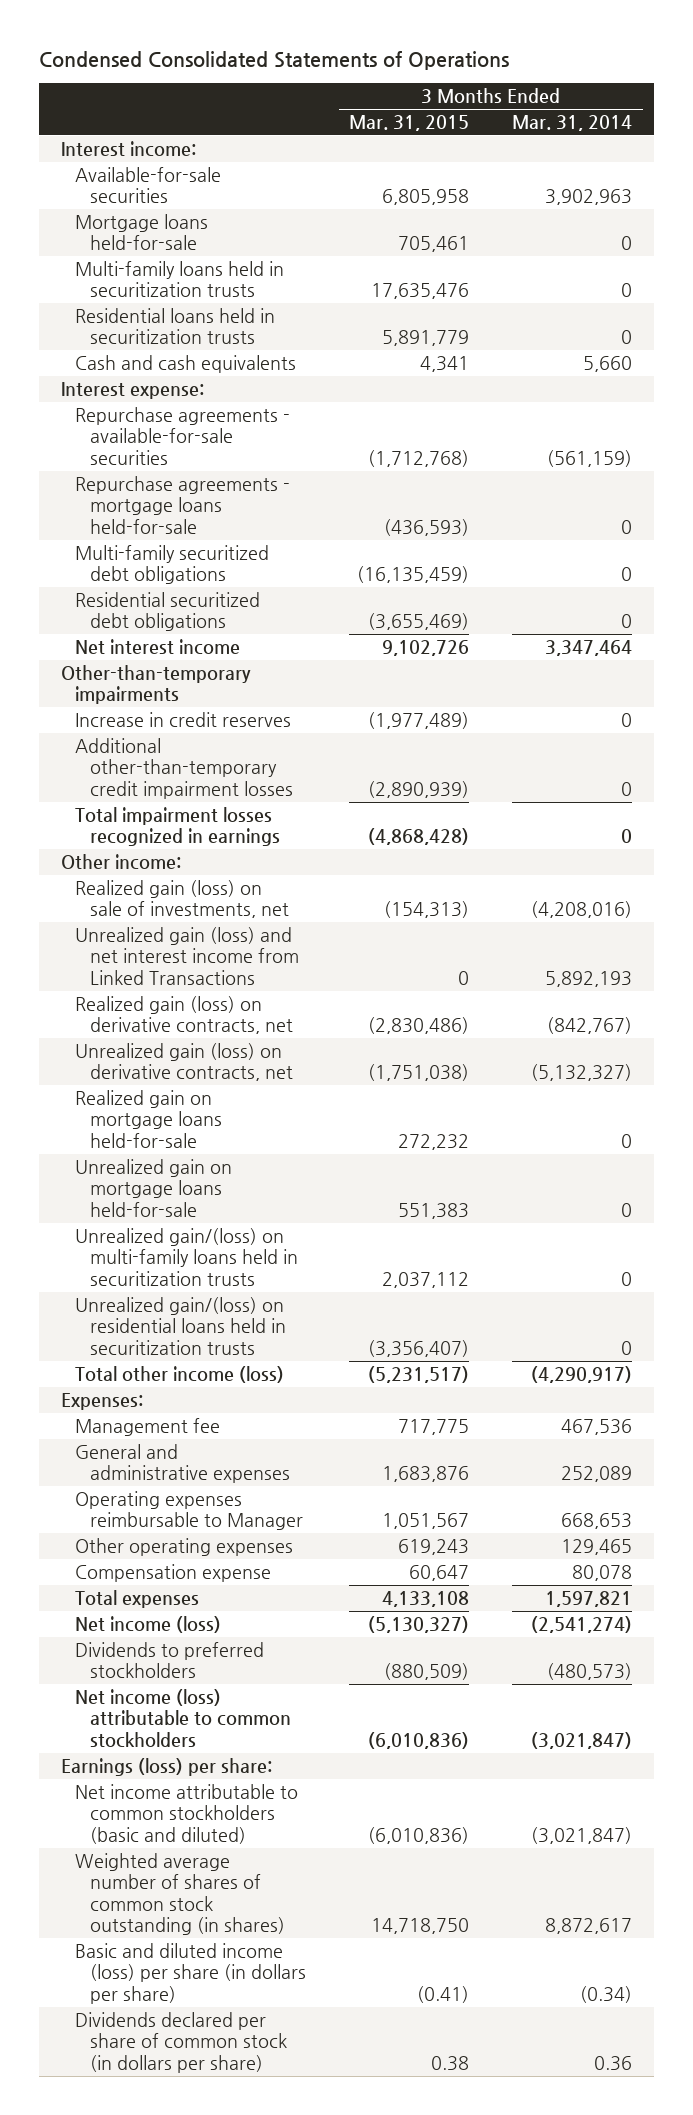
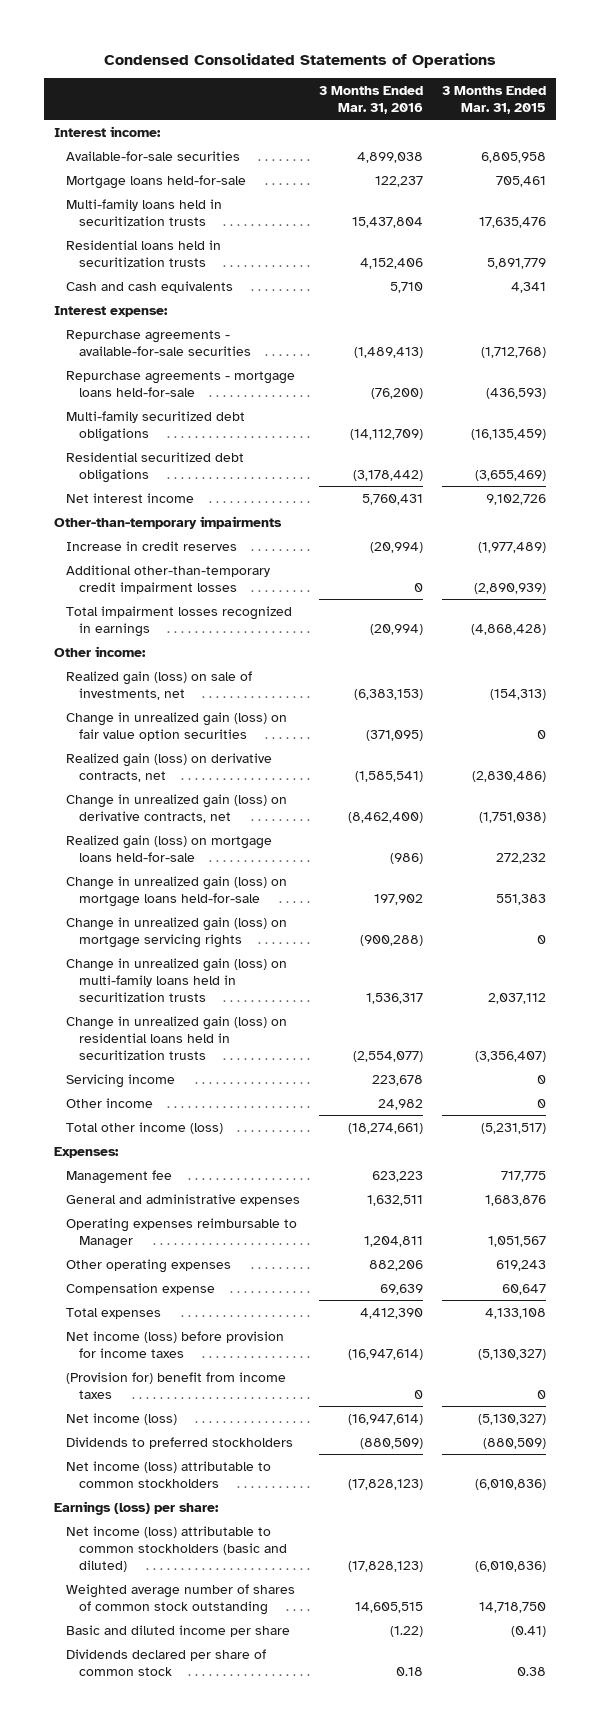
[512,115,633,132] Mar. 31, 2014 -> none
none -> [319,85,424,114] 3 Months Ended Mar. 31, 2016
[75,926,300,985] Unrealized gain (loss) and net interest income from Linked Transactions -> none
none -> [66,711,288,741] Change in unrealized gain (loss) on fair value option securities
[75,1042,294,1082] Unrealized gain (loss) on derivative contracts, net -> [66,793,288,823] Change in unrealized gain (loss) on derivative contracts, net
[75,1089,223,1148] Realized gain on mortgage loans held-for-sale -> [66,834,273,862] Realized gain (loss) on mortgage loans held-for-sale
[75,1158,233,1217] Unrealized gain on mortgage loans held-for-sale -> [66,875,288,907] Change in unrealized gain (loss) on mortgage loans held-for-sale
none -> [66,916,288,948] Change in unrealized gain (loss) on mortgage servicing rights
[75,1227,299,1286] Unrealized gain/(loss) on multi-family loans held in securitization trusts -> [66,957,288,1002] Change in unrealized gain (loss) on multi-family loans held in securitization trusts
[75,1296,287,1355] Unrealized gain/(loss) on residential loans held in securitization trusts -> [66,1015,288,1060] Change in unrealized gain (loss) on residential loans held in securitization trusts
none -> [66,1073,176,1088] Servicing income
none -> [66,1097,154,1108] Other income
none -> [66,1330,285,1358] Net income (loss) before provision for income taxes
none -> [66,1371,287,1399] (Provision for) benefit from income taxes
[75,1783,299,1844] Net income attributable to common stockholders (basic and diluted) -> [66,1525,287,1572] Net income (loss) attributable to common stockholders (basic and diluted)
[75,1852,286,1936] Weighted average number of shares of common stock outstanding (in shares) -> [66,1583,296,1615] Weighted average number of shares of common stock outstanding
[75,1942,307,2004] Basic and diluted income (loss) per share (in dollars per share) -> [66,1624,291,1637] Basic and diluted income per share
[75,2011,288,2073] Dividends declared per share of common stock (in dollars per share) -> [66,1648,267,1676] Dividends declared per share of common stock

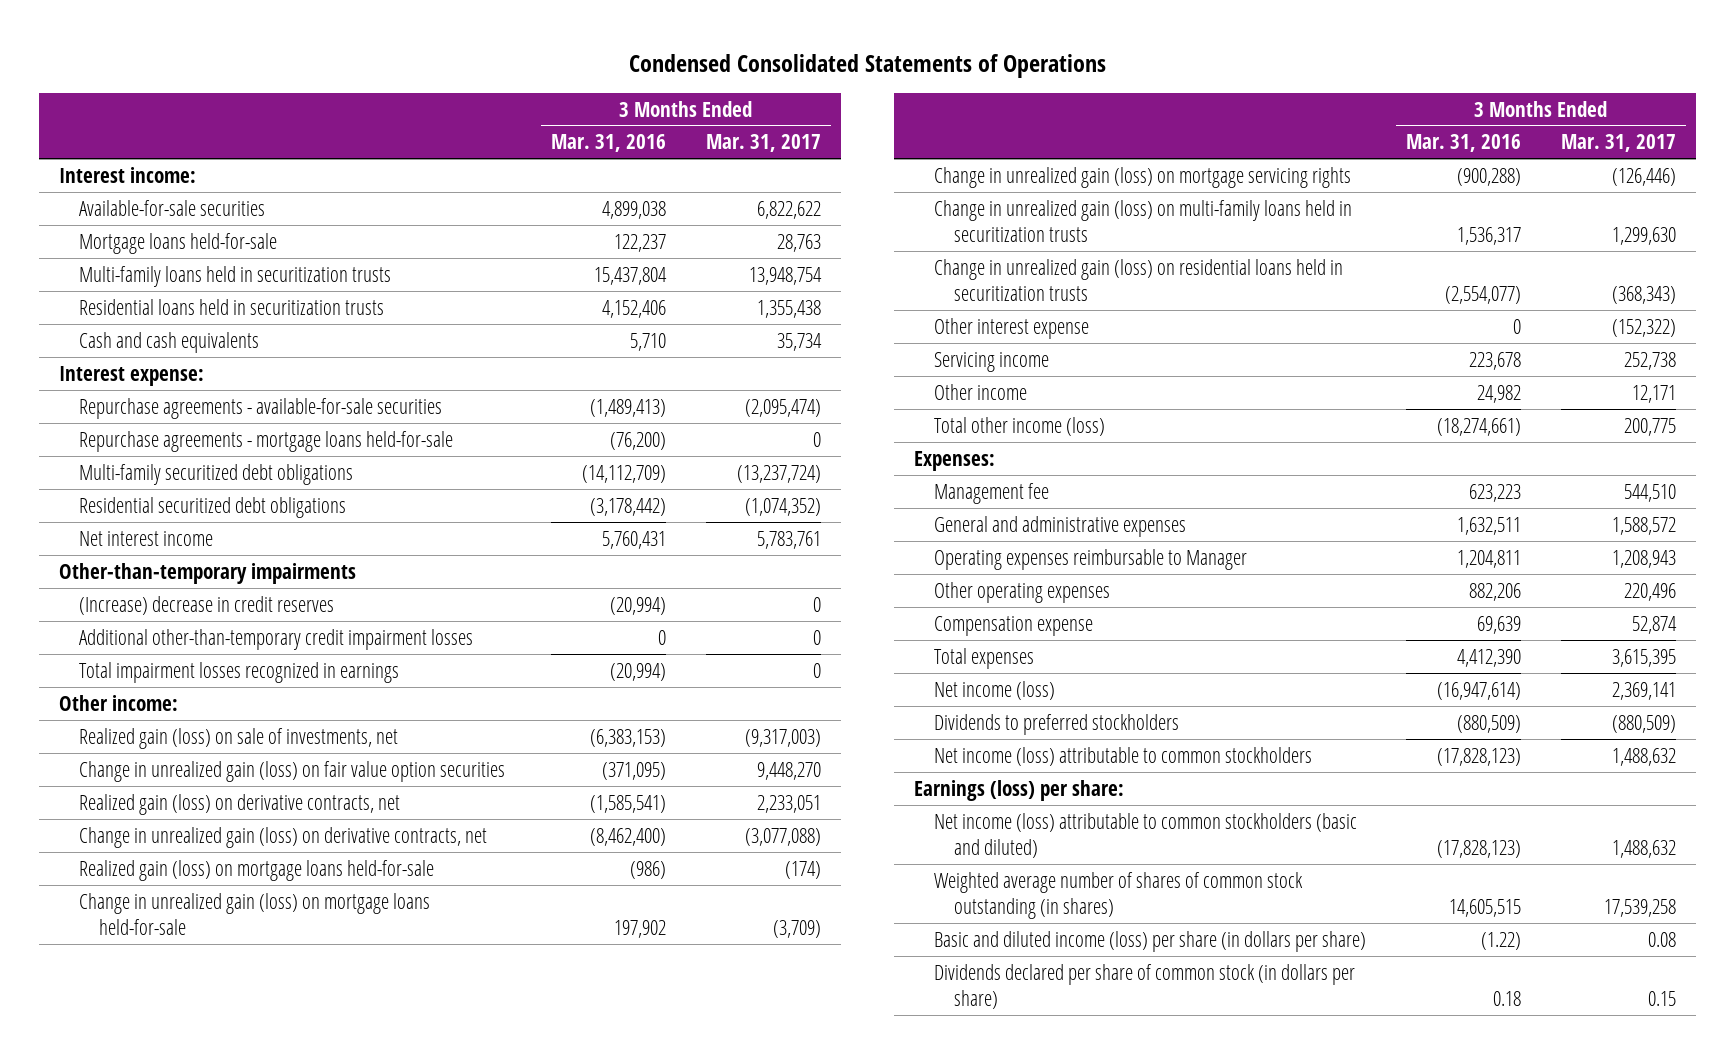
[442,85,547,114] 3 Months Ended Mar. 31, 2015 -> none
none -> [706,134,822,153] Mar. 31, 2017
[66,540,238,551] Increase in credit reserves -> [79,595,335,615] (Increase) decrease in credit reserves
none -> [933,317,1089,339] Other interest expense
[66,1330,285,1358] Net income (loss) before provision for income taxes -> none
[66,1371,287,1399] (Provision for) benefit from income taxes -> none
[66,1583,296,1615] Weighted average number of shares of common stock outstanding -> [933,871,1303,920] Weighted average number of shares of common stock outstanding (in shares)
[66,1624,291,1637] Basic and diluted income per share -> [933,930,1366,952] Basic and diluted income (loss) per share (in dollars per share)
[66,1648,267,1676] Dividends declared per share of common stock -> [933,963,1355,1010] Dividends declared per share of common stock (in dollars per share)

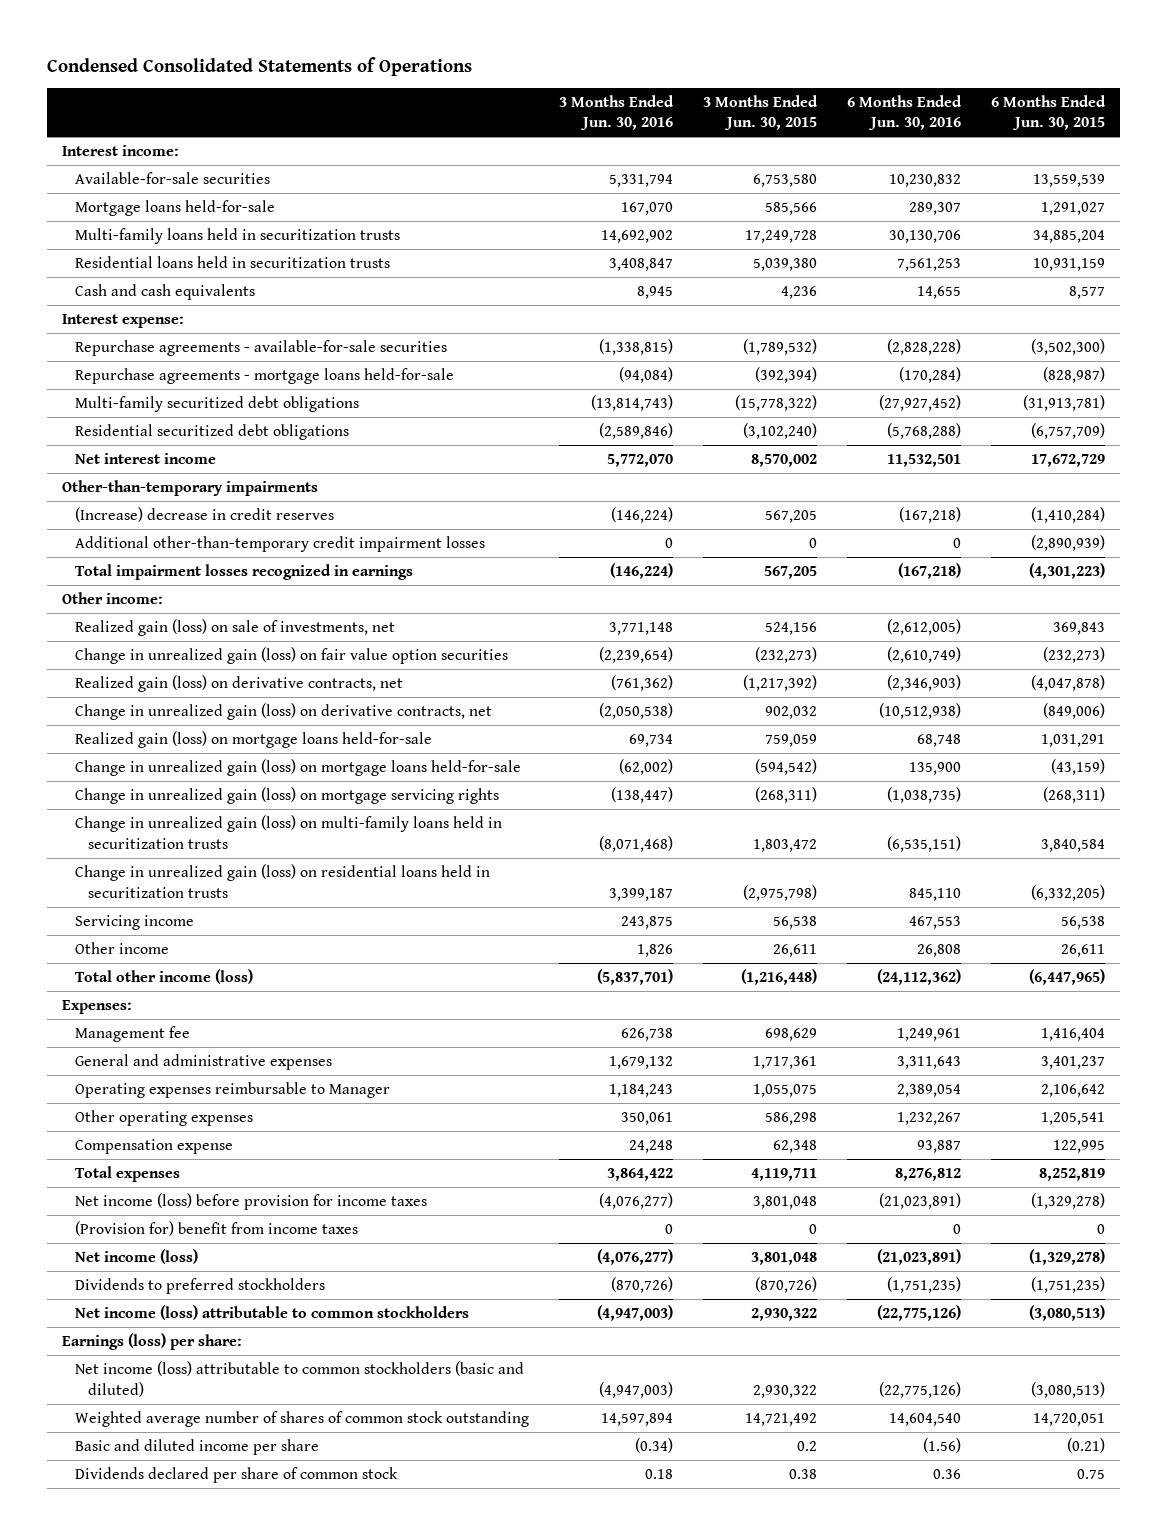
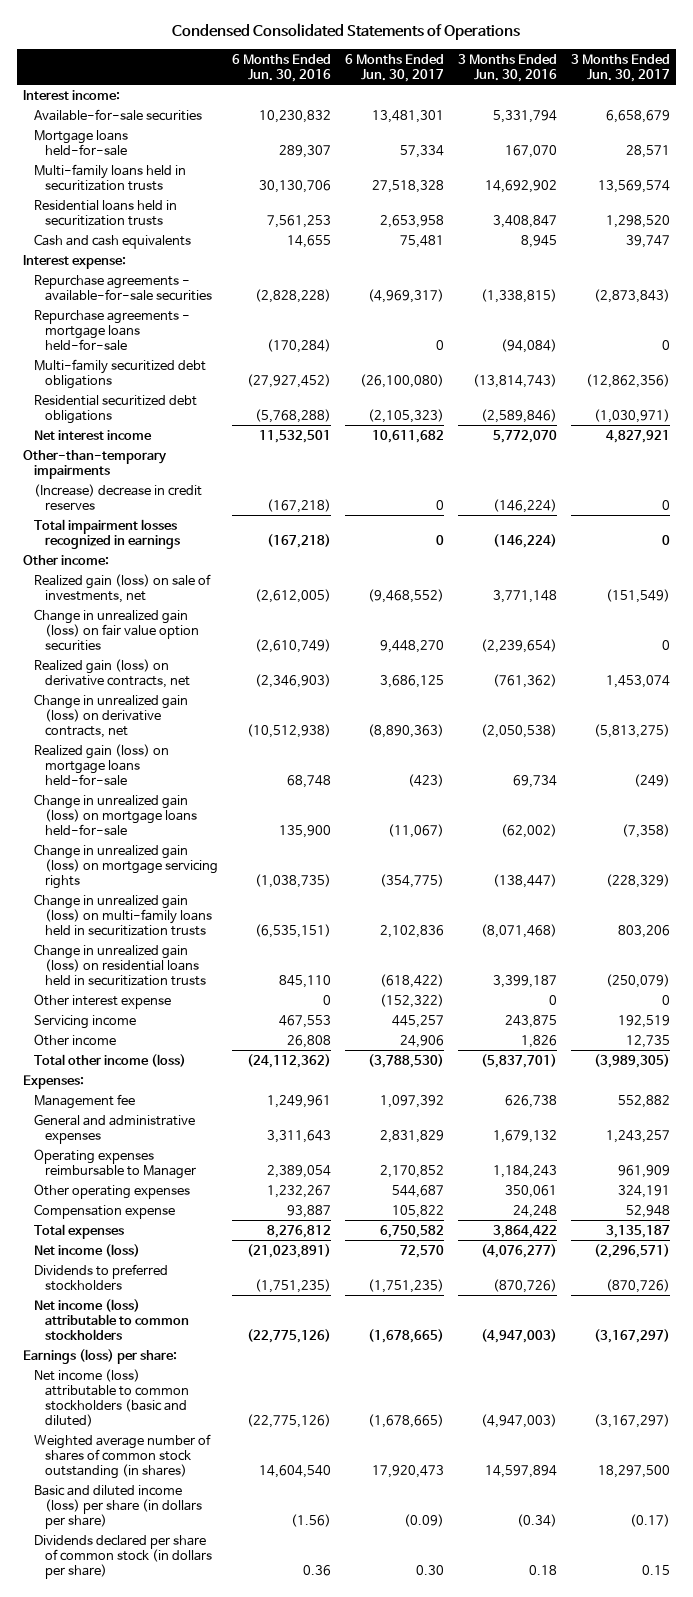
[703,94,819,131] 3 Months Ended Jun. 30, 2015 -> none
[991,94,1107,131] 6 Months Ended Jun. 30, 2015 -> none
none -> [344,53,444,82] 6 Months Ended Jun. 30, 2017
none -> [570,53,670,82] 3 Months Ended Jun. 30, 2017
[74,536,485,553] Additional other-than-temporary credit impairment losses -> none
none -> [34,993,172,1009] Other interest expense
[74,1193,427,1211] Net income (loss) before provision for income taxes -> none
[74,1221,358,1237] (Provision for) benefit from income taxes -> none
[74,1411,529,1428] Weighted average number of shares of common stock outstanding -> [34,1433,212,1479] Weighted average number of shares of common stock outstanding (in shares)
[74,1439,319,1456] Basic and diluted income per share -> [34,1484,203,1529] Basic and diluted income (loss) per share (in dollars per share)
[74,1467,398,1484] Dividends declared per share of common stock -> [34,1534,213,1579] Dividends declared per share of common stock (in dollars per share)

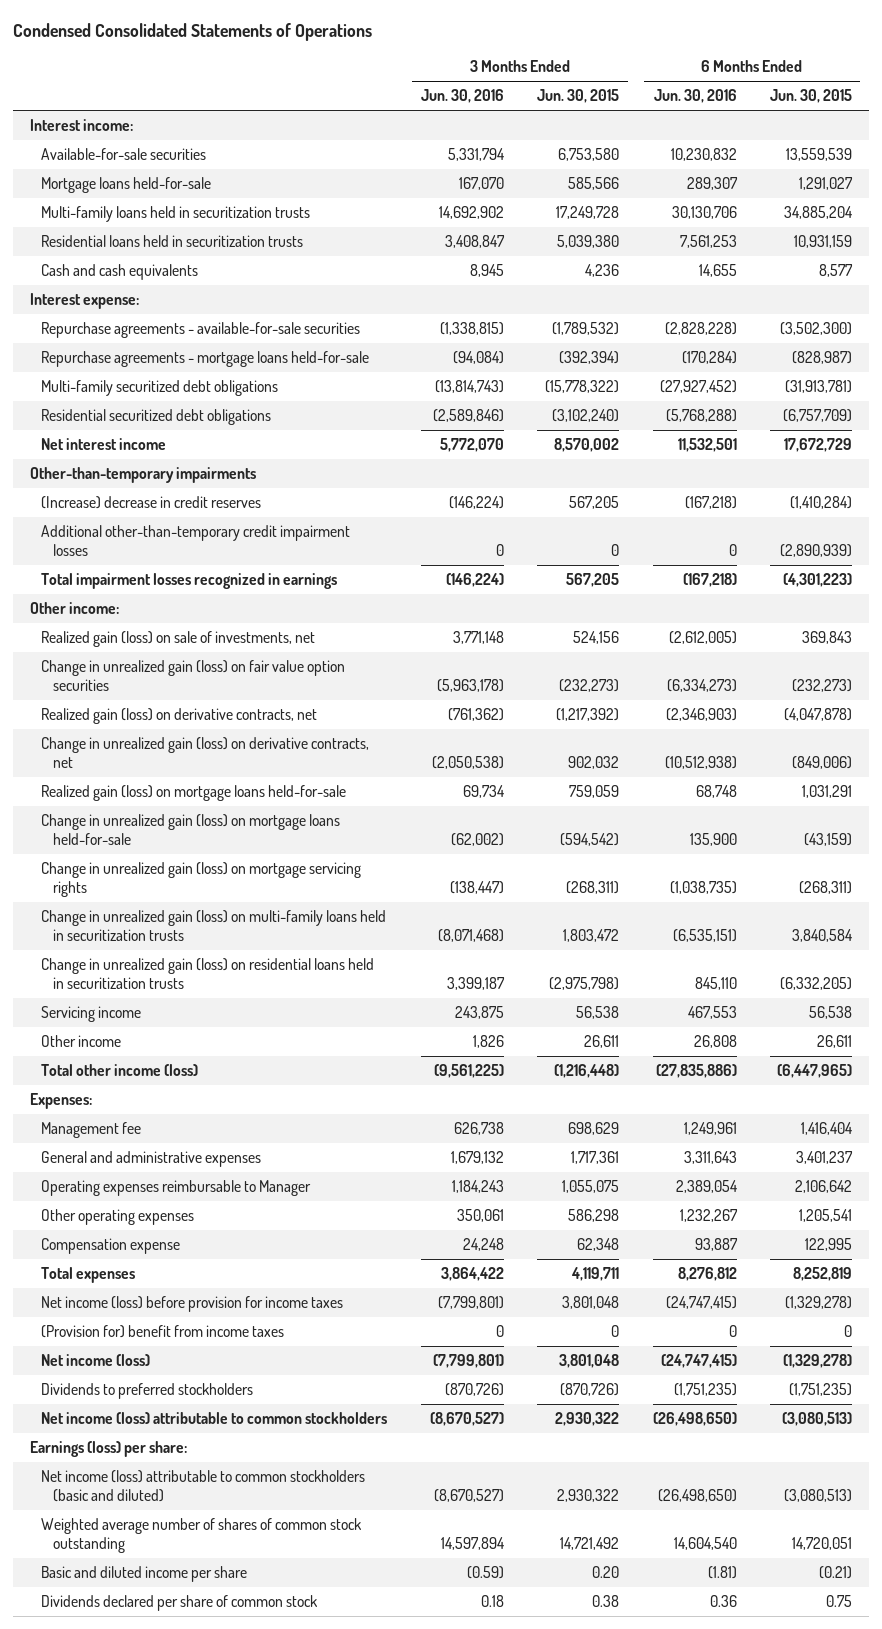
[344,53,444,82] 6 Months Ended Jun. 30, 2017 -> none
[570,53,670,82] 3 Months Ended Jun. 30, 2017 -> none
none -> [537,89,620,104] Jun. 30, 2015
none -> [770,89,853,104] Jun. 30, 2015
none -> [41,525,351,556] Additional other-than-temporary credit impairment losses
[255,638,332,653] (2,610,749) -> [666,678,737,692] (6,334,273)
[480,638,557,653] (2,239,654) -> [436,678,504,692] (5,963,178)
[34,993,172,1009] Other interest expense -> none
[247,1053,332,1068] (24,112,362) -> [655,1064,737,1079] (27,835,886)
[480,1053,557,1068] (5,837,701) -> [433,1064,504,1079] (9,561,225)
none -> [41,1296,344,1313] Net income (loss) before provision for income taxes
none -> [41,1325,285,1339] (Provision for) benefit from income taxes
[247,1243,332,1258] (21,023,891) -> [660,1354,737,1369] (24,747,415)
[480,1243,557,1258] (4,076,277) -> [432,1354,504,1369] (7,799,801)
[247,1328,332,1343] (22,775,126) -> [652,1412,737,1427] (26,498,650)
[480,1328,557,1343] (4,947,003) -> [429,1412,504,1427] (8,670,527)
[247,1413,332,1428] (22,775,126) -> [657,1488,737,1502] (26,498,650)
[480,1413,557,1428] (4,947,003) -> [433,1488,504,1502] (8,670,527)
[34,1433,212,1479] Weighted average number of shares of common stock outstanding (in shares) -> [41,1518,363,1553] Weighted average number of shares of common stock outstanding
[34,1484,203,1529] Basic and diluted income (loss) per share (in dollars per share) -> [41,1566,248,1583] Basic and diluted income per share
[291,1513,332,1527] (1.56) -> [707,1566,737,1580] (1.81)
[516,1513,557,1527] (0.34) -> [466,1566,504,1580] (0.59)
[34,1534,213,1579] Dividends declared per share of common stock (in dollars per share) -> [41,1595,319,1612] Dividends declared per share of common stock

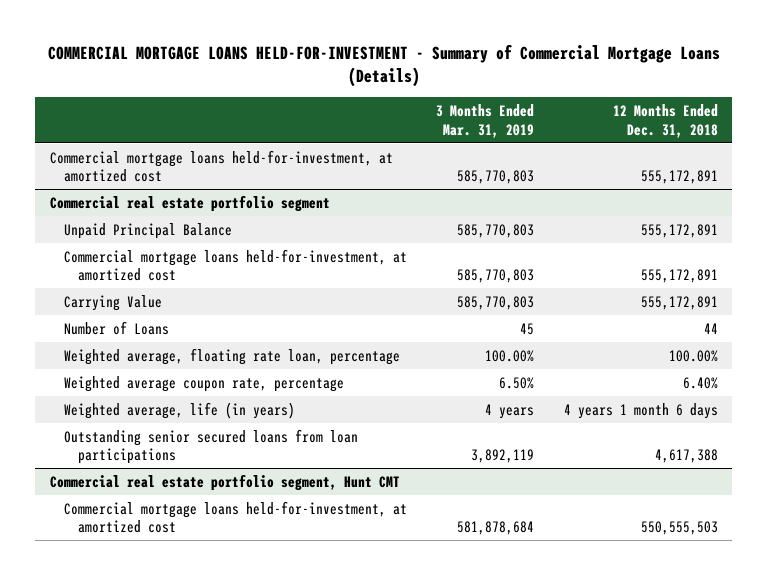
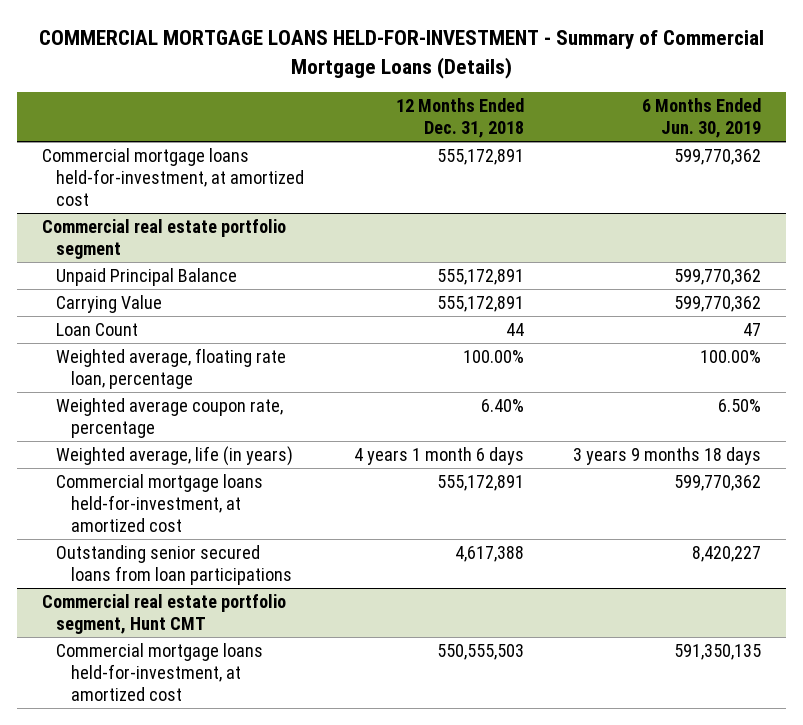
[436,103,535,138] 3 Months Ended Mar. 31, 2019 -> none
none -> [642,98,762,138] 6 Months Ended Jun. 30, 2019
[64,320,170,335] Number of Loans -> [56,323,139,337] Loan Count
[64,248,408,282] Commercial mortgage loans held-for-investment, at amortized cost -> [56,474,264,532] Commercial mortgage loans held-for-investment, at amortized cost

